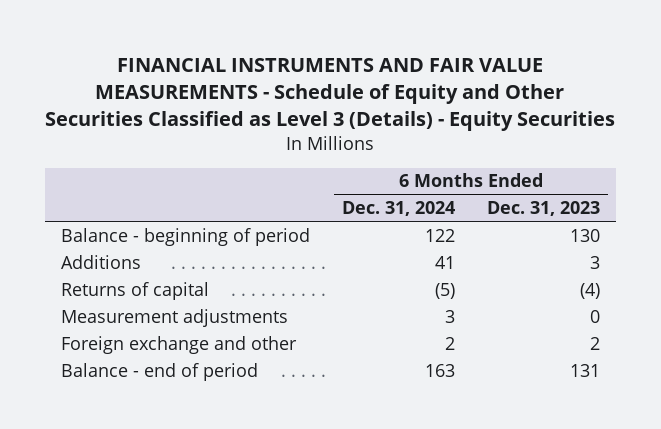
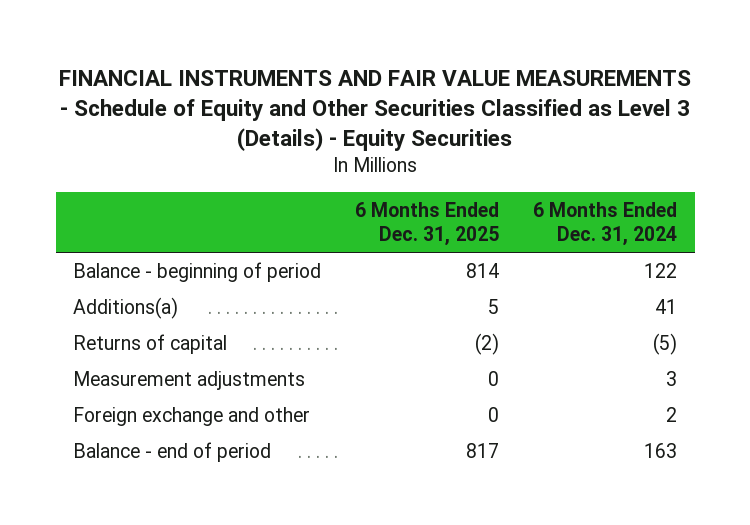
[487,201,601,217] Dec. 31, 2023 -> none
none -> [355,201,500,247] 6 Months Ended Dec. 31, 2025
[60,254,141,269] Additions -> [72,297,178,320] Additions(a)

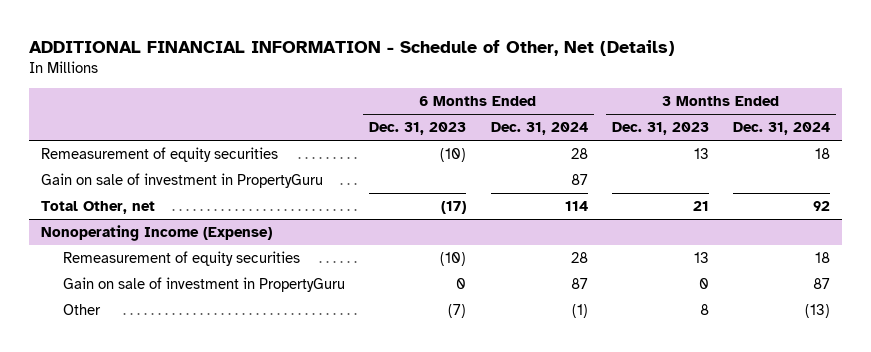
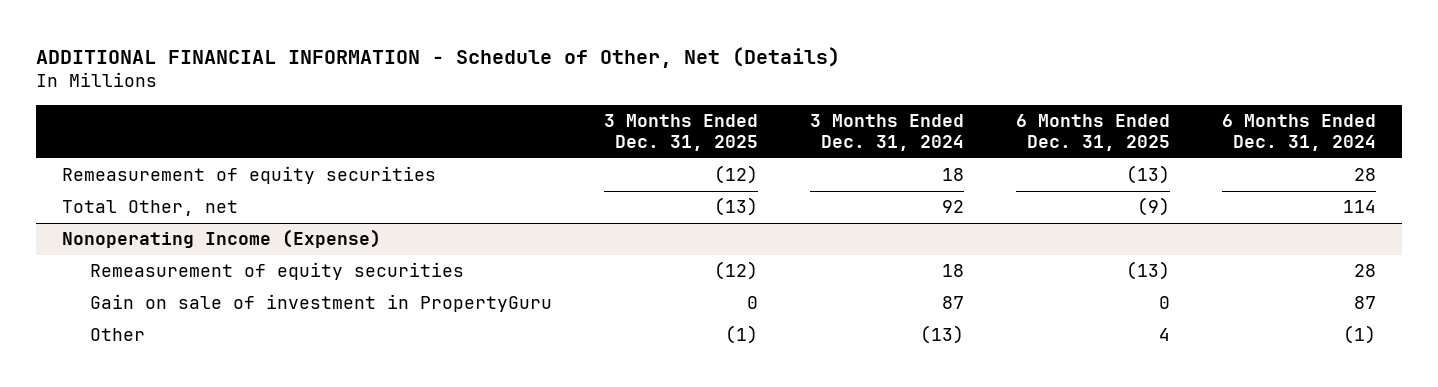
[369,122,467,136] Dec. 31, 2023 -> none
[611,122,709,136] Dec. 31, 2023 -> none
none -> [604,114,759,152] 3 Months Ended Dec. 31, 2025
none -> [1016,114,1171,152] 6 Months Ended Dec. 31, 2025
[41,173,324,189] Gain on sale of investment in PropertyGuru -> none

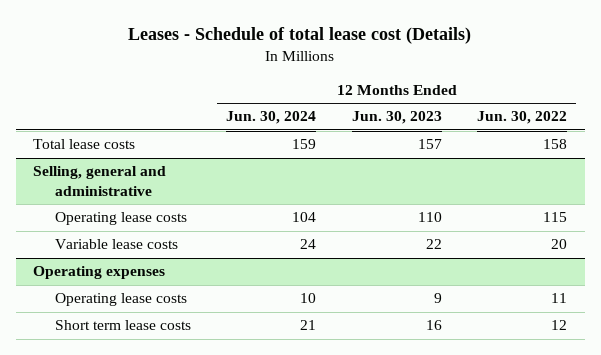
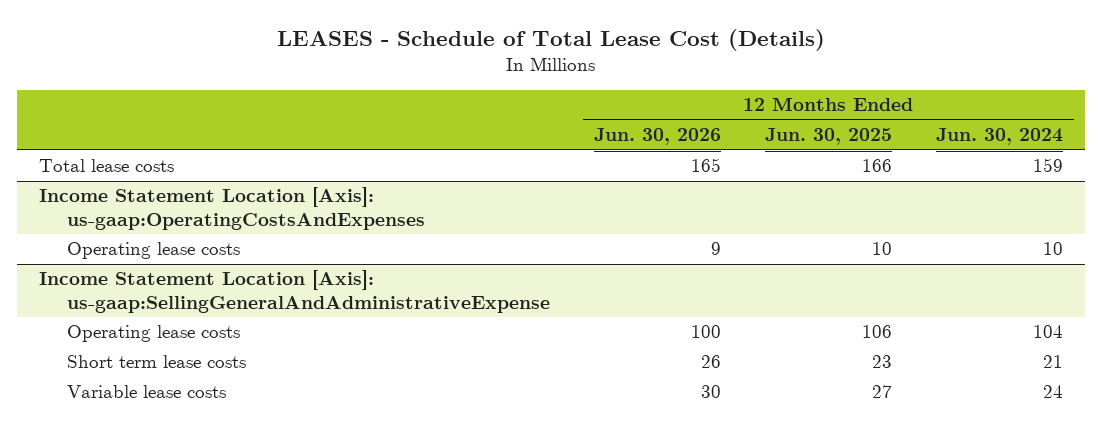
[128,26,472,44] Leases - Schedule of total lease cost (Details) -> [277,28,826,51] LEASES - Schedule of Total Lease Cost (Details)
[351,111,442,125] Jun. 30, 2023 -> none
[477,111,568,125] Jun. 30, 2022 -> none
none -> [593,128,721,146] Jun. 30, 2026
none -> [764,128,892,146] Jun. 30, 2025
[33,166,167,196] Selling, general and administrative -> none
[54,212,187,226] Operating lease costs -> none
[54,239,178,250] Variable lease costs -> none
[33,266,166,280] Operating expenses -> none
none -> [38,187,425,230] Income Statement Location [Axis]: us-gaap:OperatingCostsAndExpenses
none -> [38,270,550,313] Income Statement Location [Axis]: us-gaap:SellingGeneralAndAdministrativeExpense
none -> [66,325,240,343] Operating lease costs
none -> [66,385,226,399] Variable lease costs

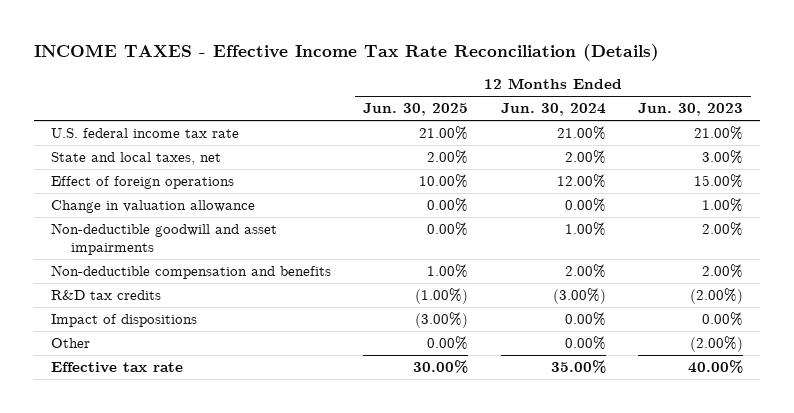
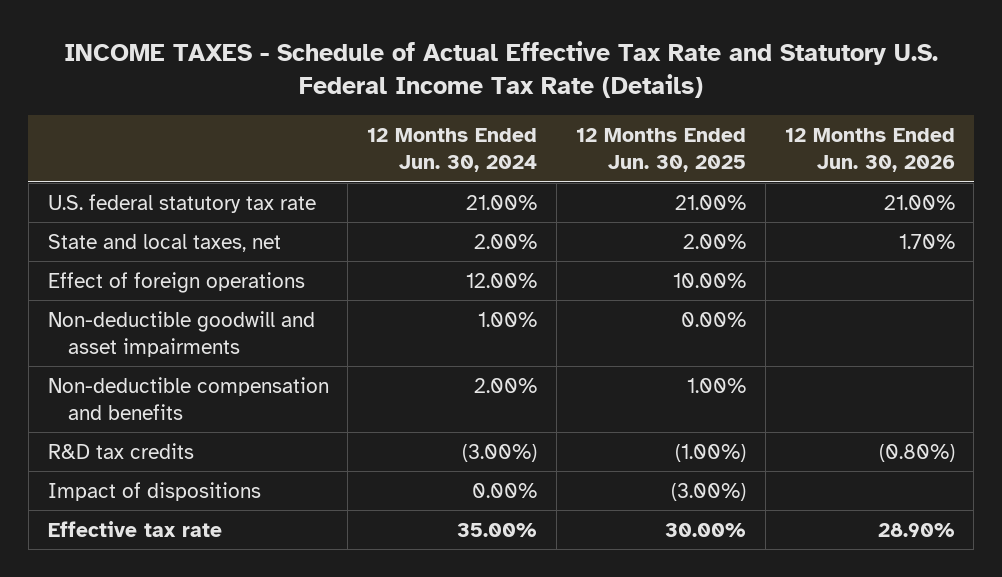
[34,44,660,62] INCOME TAXES - Effective Income Tax Rate Reconciliation (Details) -> [64,41,939,98] INCOME TAXES - Schedule of Actual Effective Tax Rate and Statutory U.S. Federal Income Tax Rate (Details)
[638,103,744,117] Jun. 30, 2023 -> none
none -> [784,127,955,173] 12 Months Ended Jun. 30, 2026
[50,128,239,139] U.S. federal income tax rate -> [47,193,316,213] U.S. federal statutory tax rate
[50,200,255,214] Change in valuation allowance -> none
[50,338,90,349] Other -> none

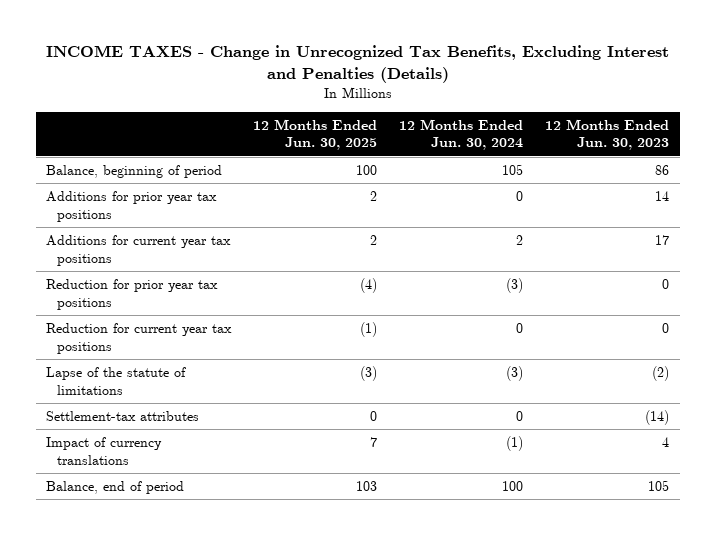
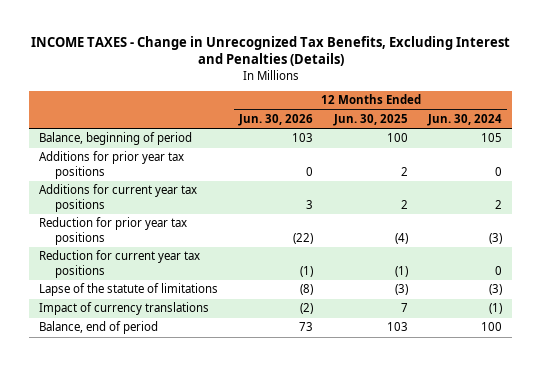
[544,118,669,151] 12 Months Ended Jun. 30, 2023 -> none
none -> [237,114,313,127] Jun. 30, 2026
[46,411,200,422] Settlement-tax attributes -> none

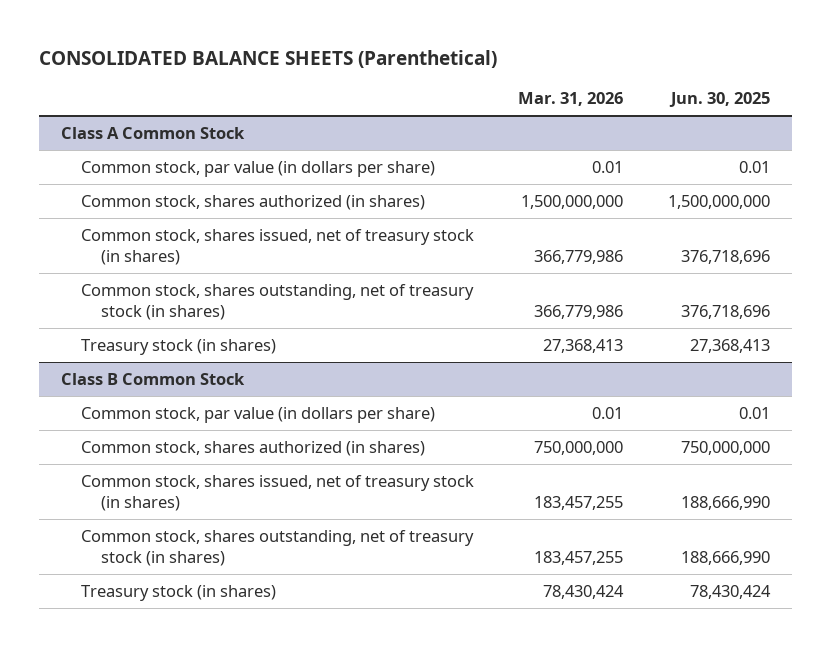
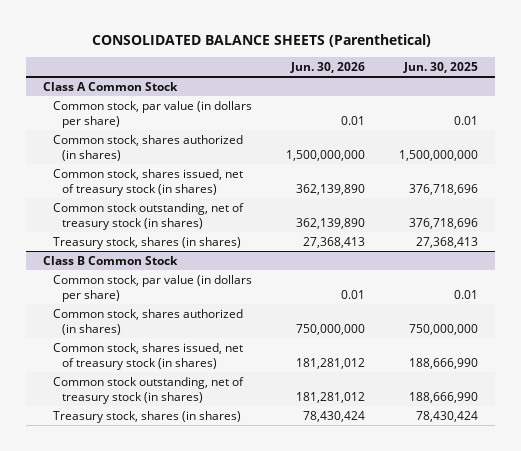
[518,92,624,107] Mar. 31, 2026 -> none
none -> [289,62,365,74] Jun. 30, 2026
[81,283,475,321] Common stock, shares outstanding, net of treasury stock (in shares) -> [52,202,244,230] Common stock outstanding, net of treasury stock (in shares)
[81,338,277,355] Treasury stock (in shares) -> [52,236,241,249] Treasury stock, shares (in shares)
[81,529,475,567] Common stock, shares outstanding, net of treasury stock (in shares) -> [52,376,244,404] Common stock outstanding, net of treasury stock (in shares)
[81,584,277,601] Treasury stock (in shares) -> [52,410,241,423] Treasury stock, shares (in shares)

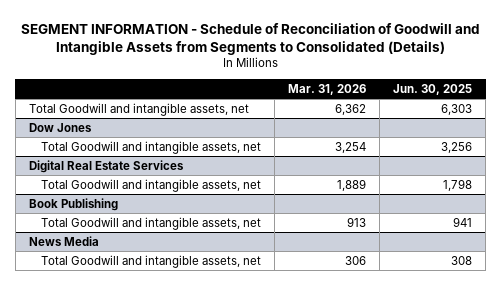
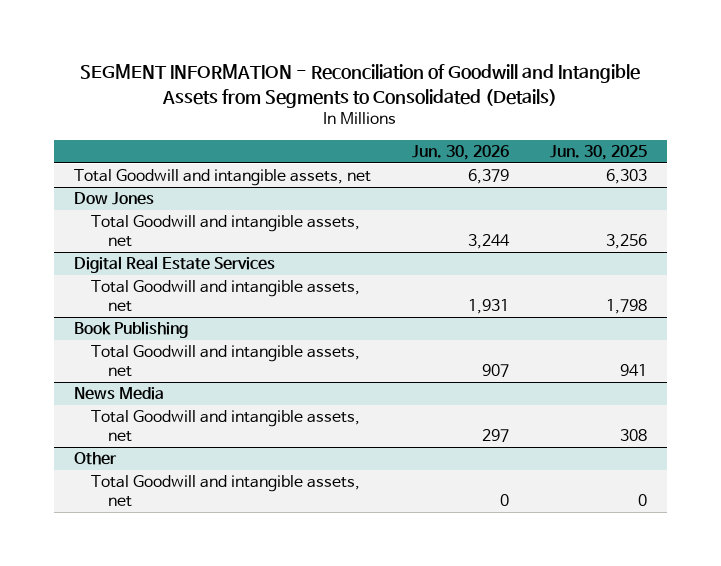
[20,22,480,55] SEGMENT INFORMATION - Schedule of Reconciliation of Goodwill and Intangible Assets from Segments to Consolidated (Details) -> [80,64,641,108] SEGMENT INFORMATION - Reconciliation of Goodwill and Intangible Assets from Segments to Consolidated (Details)
[288,83,367,95] Mar. 31, 2026 -> none
none -> [411,144,509,160] Jun. 30, 2026
none -> [74,452,118,466] Other
none -> [91,475,361,508] Total Goodwill and intangible assets, net

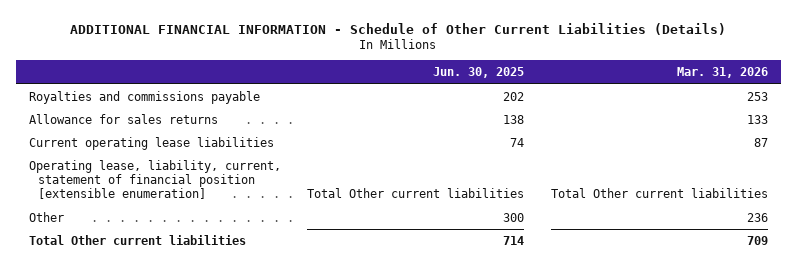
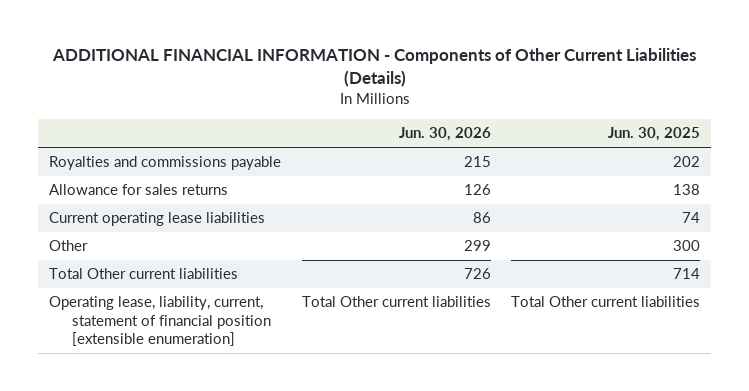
[70,22,727,35] ADDITIONAL FINANCIAL INFORMATION - Schedule of Other Current Liabilities (Details) -> [51,48,696,88] ADDITIONAL FINANCIAL INFORMATION - Components of Other Current Liabilities (Details)
[676,67,768,79] Mar. 31, 2026 -> none
none -> [398,127,491,142] Jun. 30, 2026
[29,159,282,200] Operating lease, liability, current, statement of financial position [extensible enumeration] -> [48,296,272,347] Operating lease, liability, current, statement of financial position [extensible enumeration]

